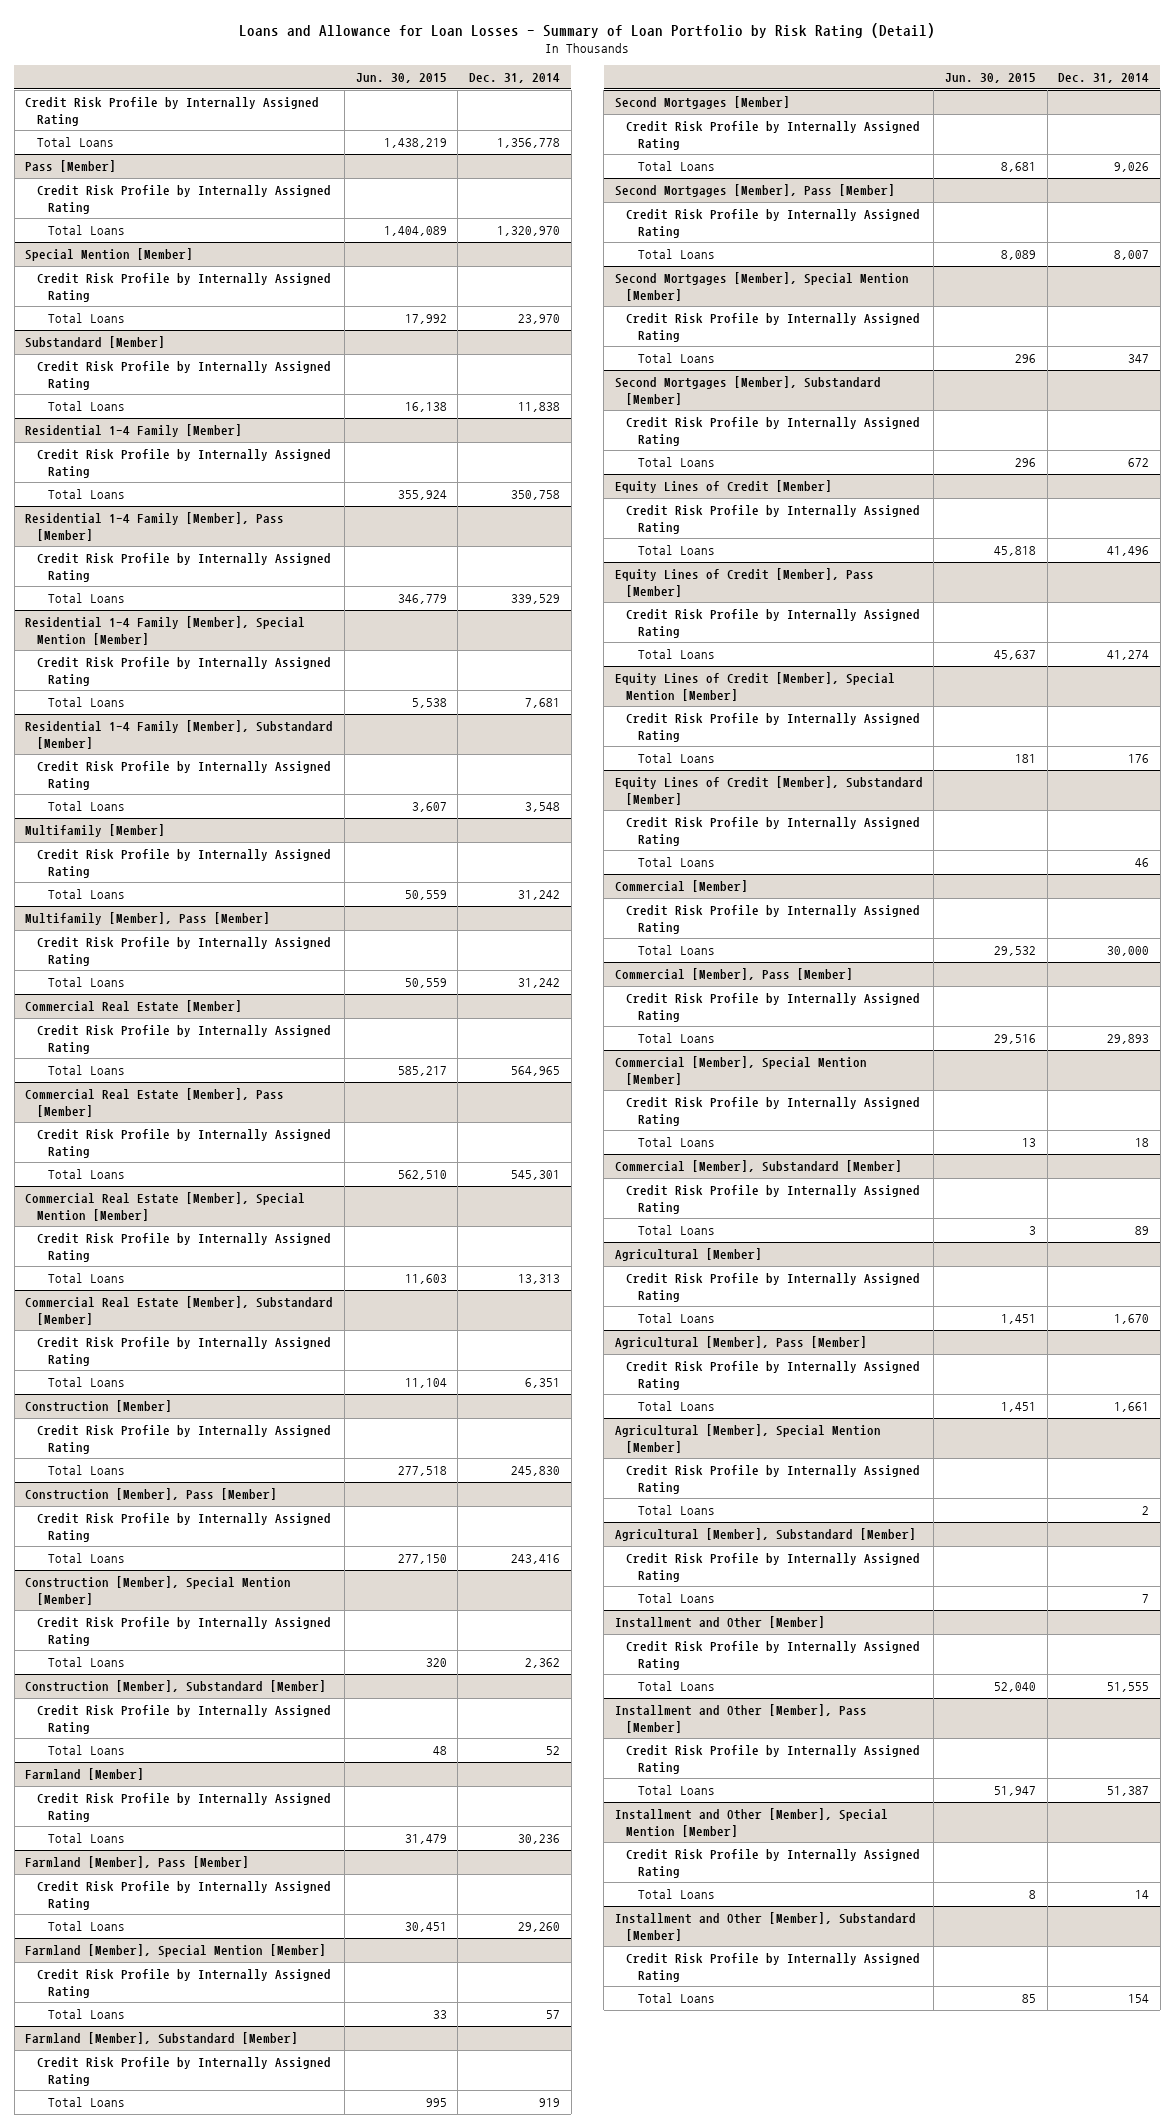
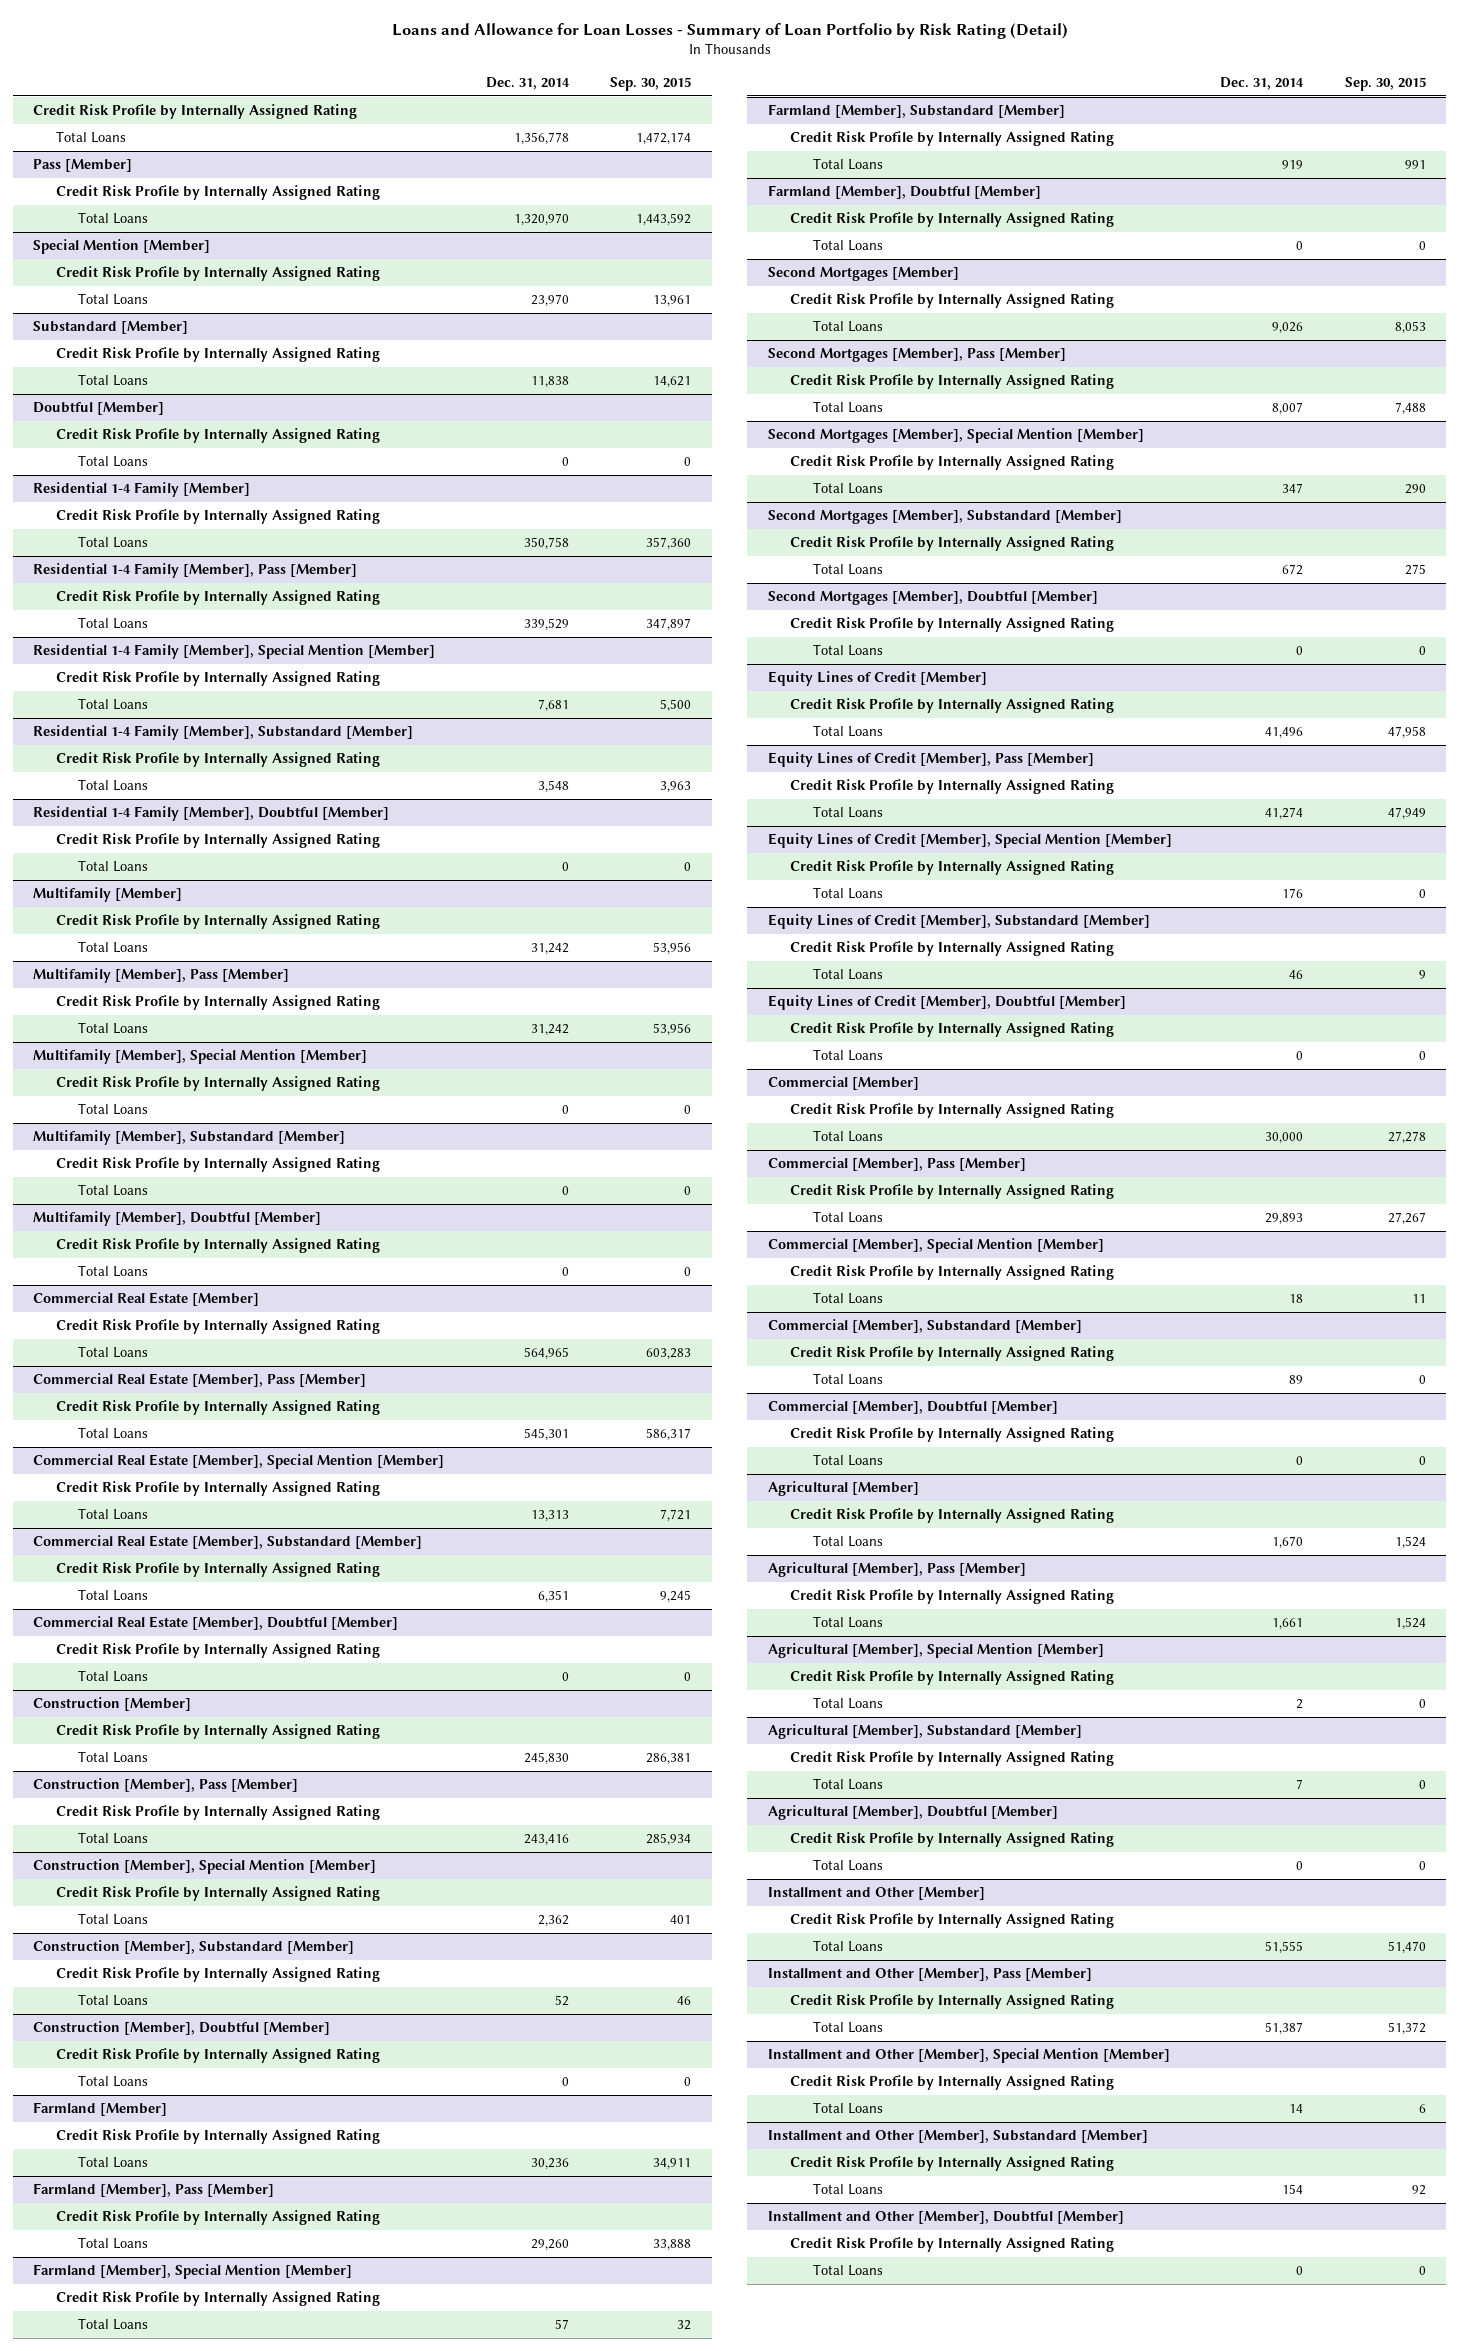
[355,73,447,84] Jun. 30, 2015 -> none
none -> [610,76,692,91] Sep. 30, 2015
none -> [33,402,165,416] Doubtful [Member]
none -> [55,428,380,444] Credit Risk Profile by Internally Assigned Rating
none -> [78,455,149,468] Total Loans
none -> [33,806,390,822] Residential 1-4 Family [Member], Doubtful [Member]
none -> [55,833,380,849] Credit Risk Profile by Internally Assigned Rating
none -> [78,860,149,873] Total Loans
none -> [33,1049,368,1065] Multifamily [Member], Special Mention [Member]
none -> [55,1076,380,1092] Credit Risk Profile by Internally Assigned Rating
none -> [78,1103,149,1116] Total Loans
none -> [33,1130,346,1146] Multifamily [Member], Substandard [Member]
none -> [55,1157,380,1173] Credit Risk Profile by Internally Assigned Rating
none -> [78,1184,149,1197] Total Loans
none -> [33,1211,322,1227] Multifamily [Member], Doubtful [Member]
none -> [55,1238,380,1254] Credit Risk Profile by Internally Assigned Rating
none -> [78,1265,149,1278] Total Loans
none -> [33,1616,399,1631] Commercial Real Estate [Member], Doubtful [Member]
none -> [55,1643,380,1659] Credit Risk Profile by Internally Assigned Rating
none -> [78,1670,149,1683] Total Loans
none -> [33,2021,331,2036] Construction [Member], Doubtful [Member]
none -> [55,2048,380,2064] Credit Risk Profile by Internally Assigned Rating
none -> [78,2075,149,2088] Total Loans
none -> [768,185,1042,200] Farmland [Member], Doubtful [Member]
none -> [790,212,1115,228] Credit Risk Profile by Internally Assigned Rating
none -> [812,239,883,252] Total Loans
none -> [768,591,1099,606] Second Mortgages [Member], Doubtful [Member]
none -> [790,617,1115,633] Credit Risk Profile by Internally Assigned Rating
none -> [812,644,883,657] Total Loans
none -> [768,995,1127,1011] Equity Lines of Credit [Member], Doubtful [Member]
none -> [790,1022,1115,1038] Credit Risk Profile by Internally Assigned Rating
none -> [812,1049,883,1062] Total Loans
none -> [768,1400,1059,1415] Commercial [Member], Doubtful [Member]
none -> [790,1427,1115,1443] Credit Risk Profile by Internally Assigned Rating
none -> [812,1454,883,1467] Total Loans
none -> [768,1805,1059,1821] Agricultural [Member], Doubtful [Member]
none -> [790,1832,1115,1848] Credit Risk Profile by Internally Assigned Rating
none -> [812,1859,883,1872] Total Loans
none -> [768,2211,1125,2225] Installment and Other [Member], Doubtful [Member]
none -> [790,2237,1115,2253] Credit Risk Profile by Internally Assigned Rating
none -> [812,2264,883,2277] Total Loans

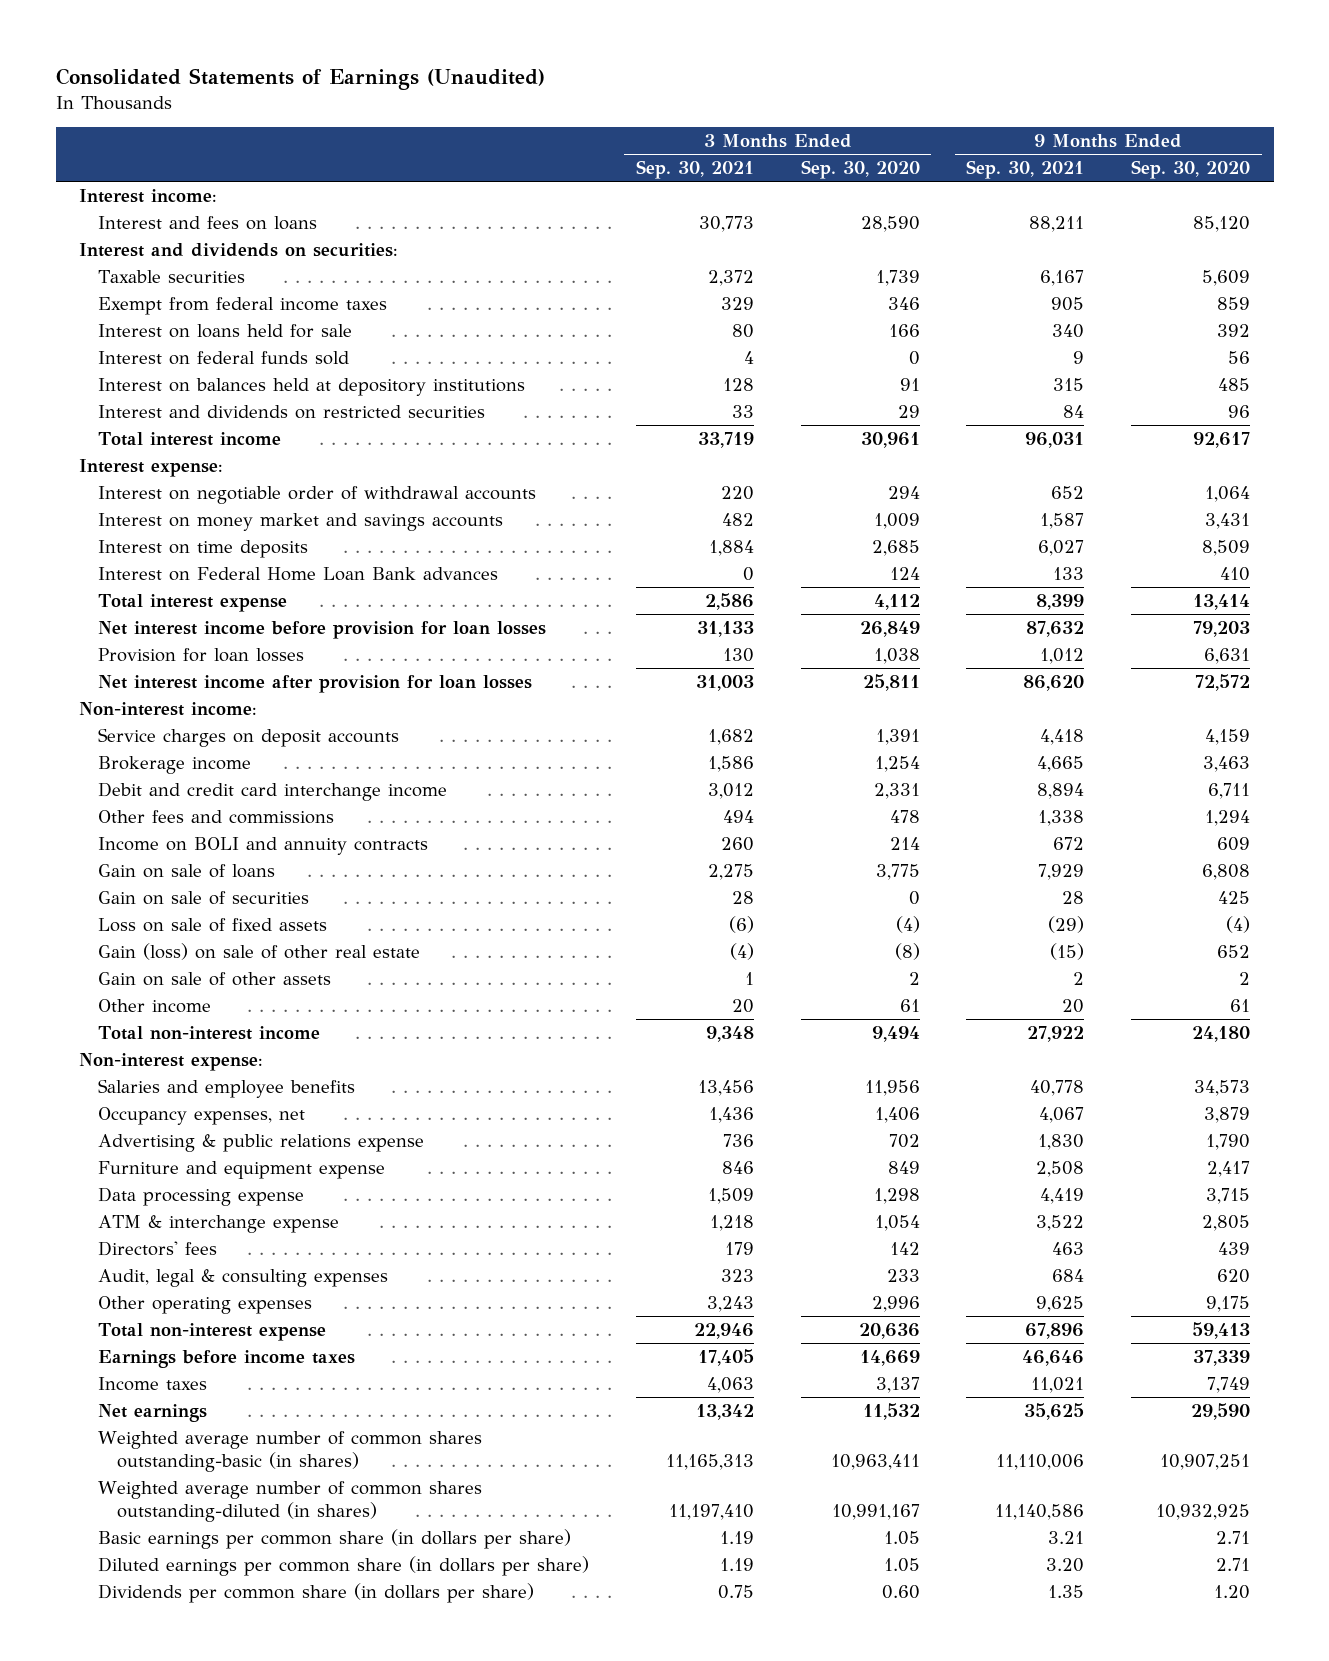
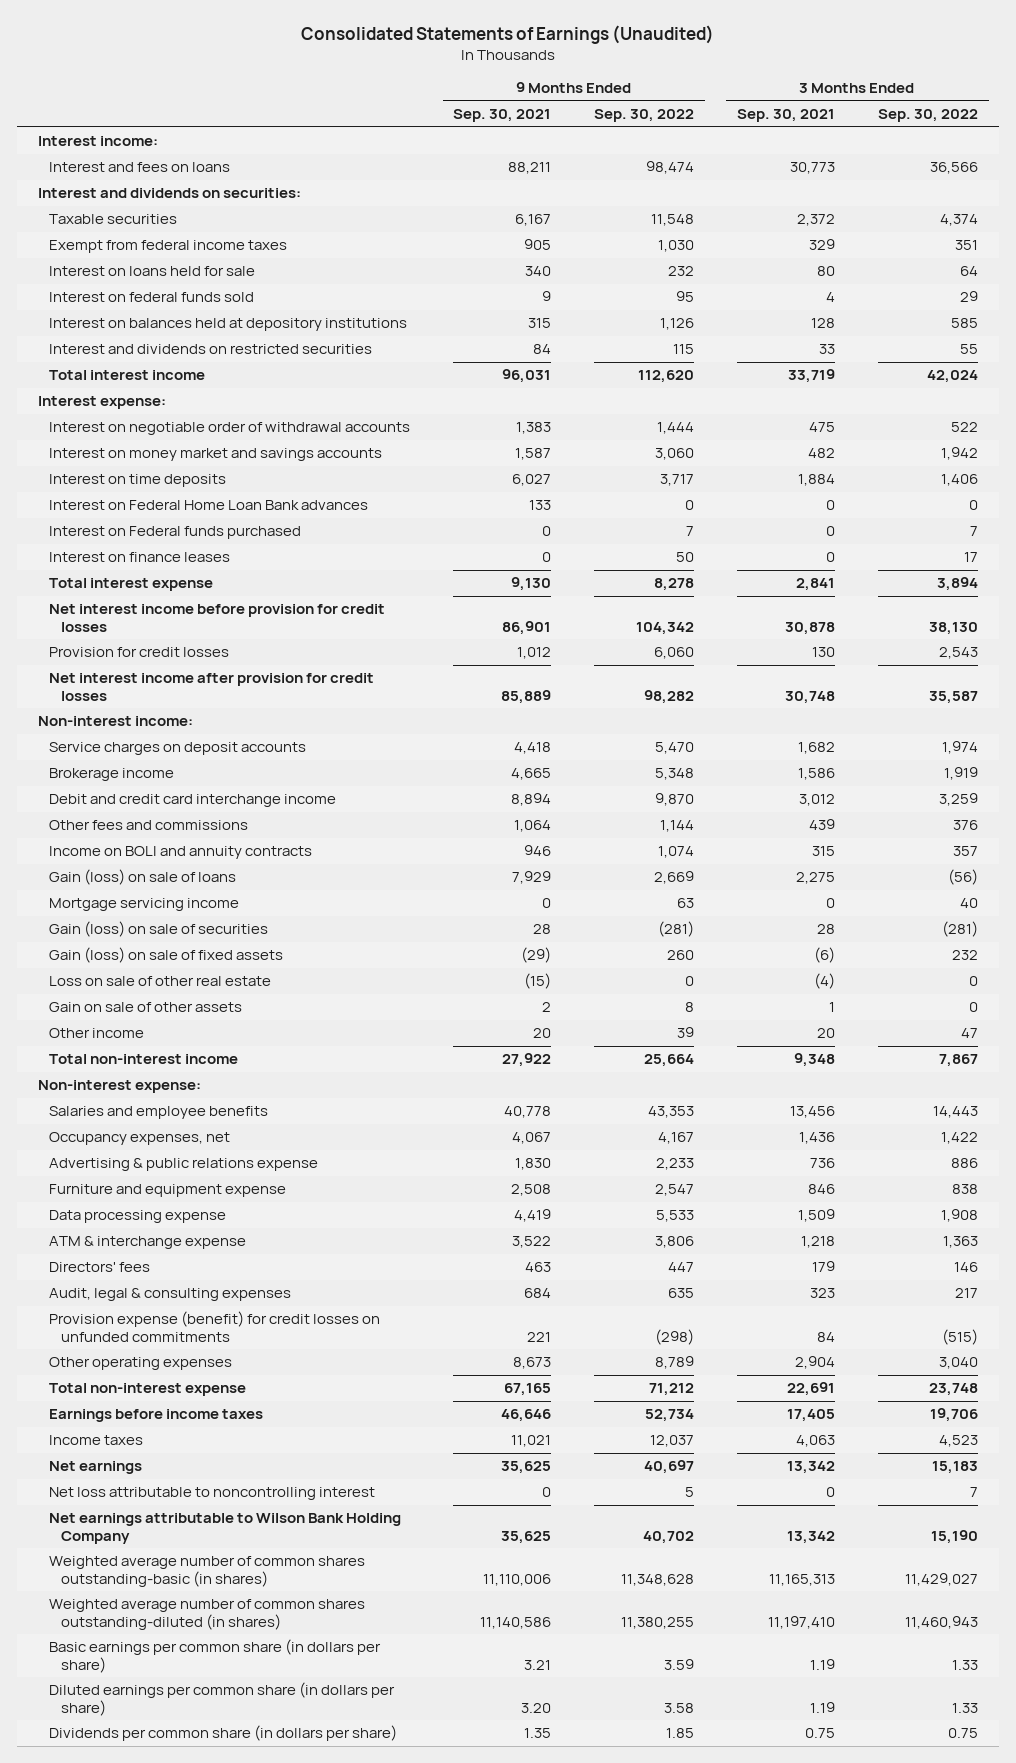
[800,159,920,179] Sep. 30, 2020 -> none
[1131,159,1251,179] Sep. 30, 2020 -> none
none -> [594,109,695,123] Sep. 30, 2022
none -> [877,109,978,123] Sep. 30, 2022
[720,485,754,500] 220 -> [809,422,836,433] 475
[1051,485,1085,499] 652 -> [516,422,552,435] 1,383
none -> [49,526,302,540] Interest on Federal funds purchased
none -> [49,552,231,563] Interest on finance leases
[704,592,754,610] 2,586 -> [796,578,836,592] 2,841
[1036,593,1085,610] 8,399 -> [511,577,552,592] 9,130
[98,620,547,639] Net interest income before provision for loan losses -> [49,604,386,632] Net interest income before provision for credit losses
[696,620,754,637] 31,133 -> [785,621,836,635] 30,878
[1026,620,1085,637] 87,632 -> [502,620,552,635] 86,901
[98,647,305,662] Provision for loan losses -> [49,647,230,658] Provision for credit losses
[98,674,533,693] Net interest income after provision for loan losses -> [49,673,375,701] Net interest income after provision for credit losses
[695,674,754,691] 31,003 -> [785,690,836,704] 30,748
[1023,674,1085,691] 86,620 -> [501,689,552,704] 85,889
[722,809,754,823] 494 -> [809,819,836,831] 439
[1038,809,1085,826] 1,338 -> [514,820,552,833] 1,064
[720,836,754,851] 260 -> [812,846,836,857] 315
[1053,836,1085,850] 672 -> [524,845,552,857] 946
[98,863,276,878] Gain on sale of loans -> [49,869,237,886] Gain (loss) on sale of loans
none -> [49,898,240,912] Mortgage servicing income
[98,890,310,905] Gain on sale of securities -> [49,921,269,938] Gain (loss) on sale of securities
[98,917,328,932] Loss on sale of fixed assets -> [49,947,284,964] Gain (loss) on sale of fixed assets
[98,942,421,960] Gain (loss) on sale of other real estate -> [49,976,272,987] Loss on sale of other real estate
none -> [49,1311,381,1342] Provision expense (benefit) for credit losses on unfunded commitments
[706,1295,754,1312] 3,243 -> [795,1356,836,1370] 2,904
[1036,1295,1085,1312] 9,625 -> [513,1357,552,1370] 8,673
[693,1322,754,1339] 22,946 -> [787,1382,836,1397] 22,691
[1025,1322,1085,1339] 67,896 -> [504,1383,552,1397] 67,165
none -> [49,1487,376,1501] Net loss attributable to noncontrolling interest
none -> [49,1513,402,1544] Net earnings attributable to Wilson Bank Holding Company

